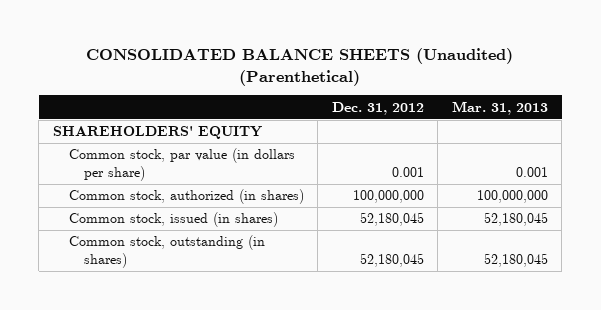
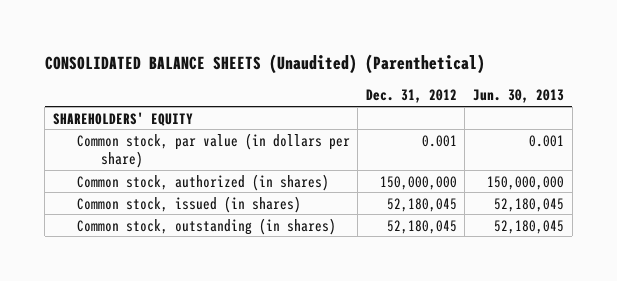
[451,100,548,115] Mar. 31, 2013 -> none
none -> [472,89,564,104] Jun. 30, 2013
[352,190,424,204] 100,000,000 -> [379,175,457,190] 150,000,000

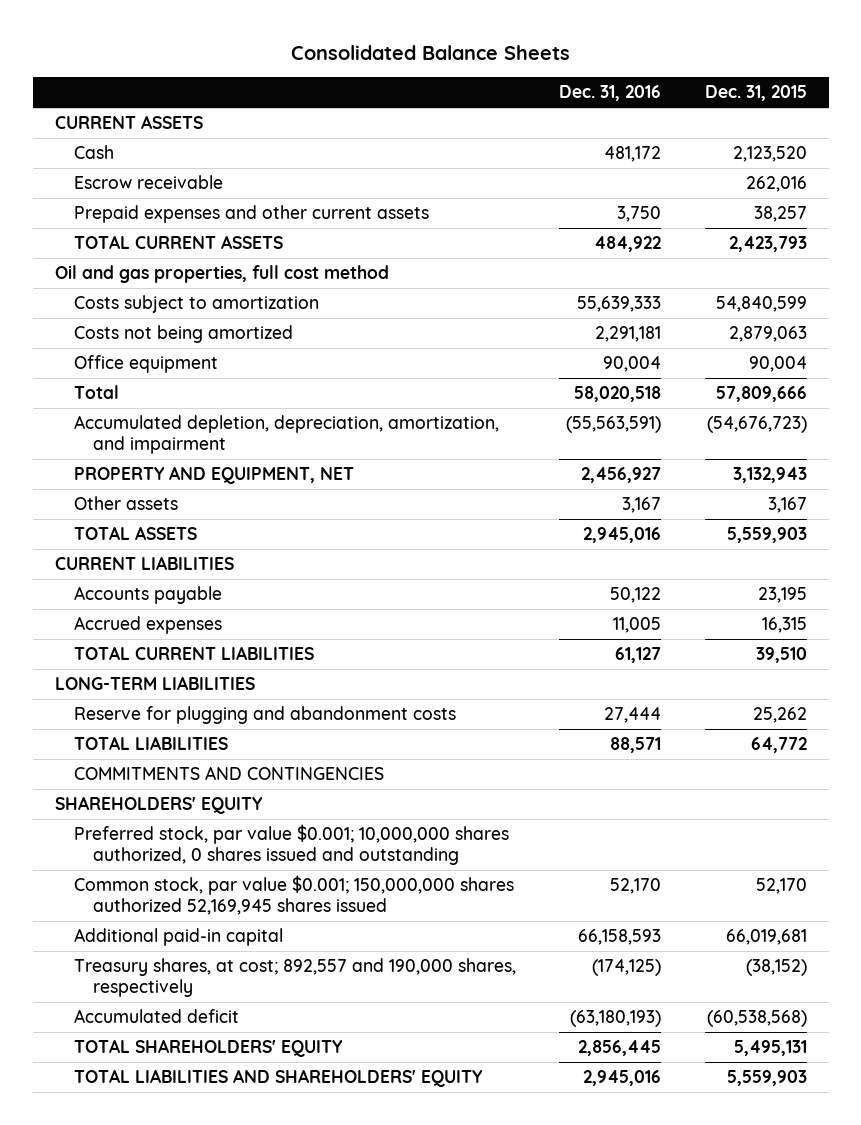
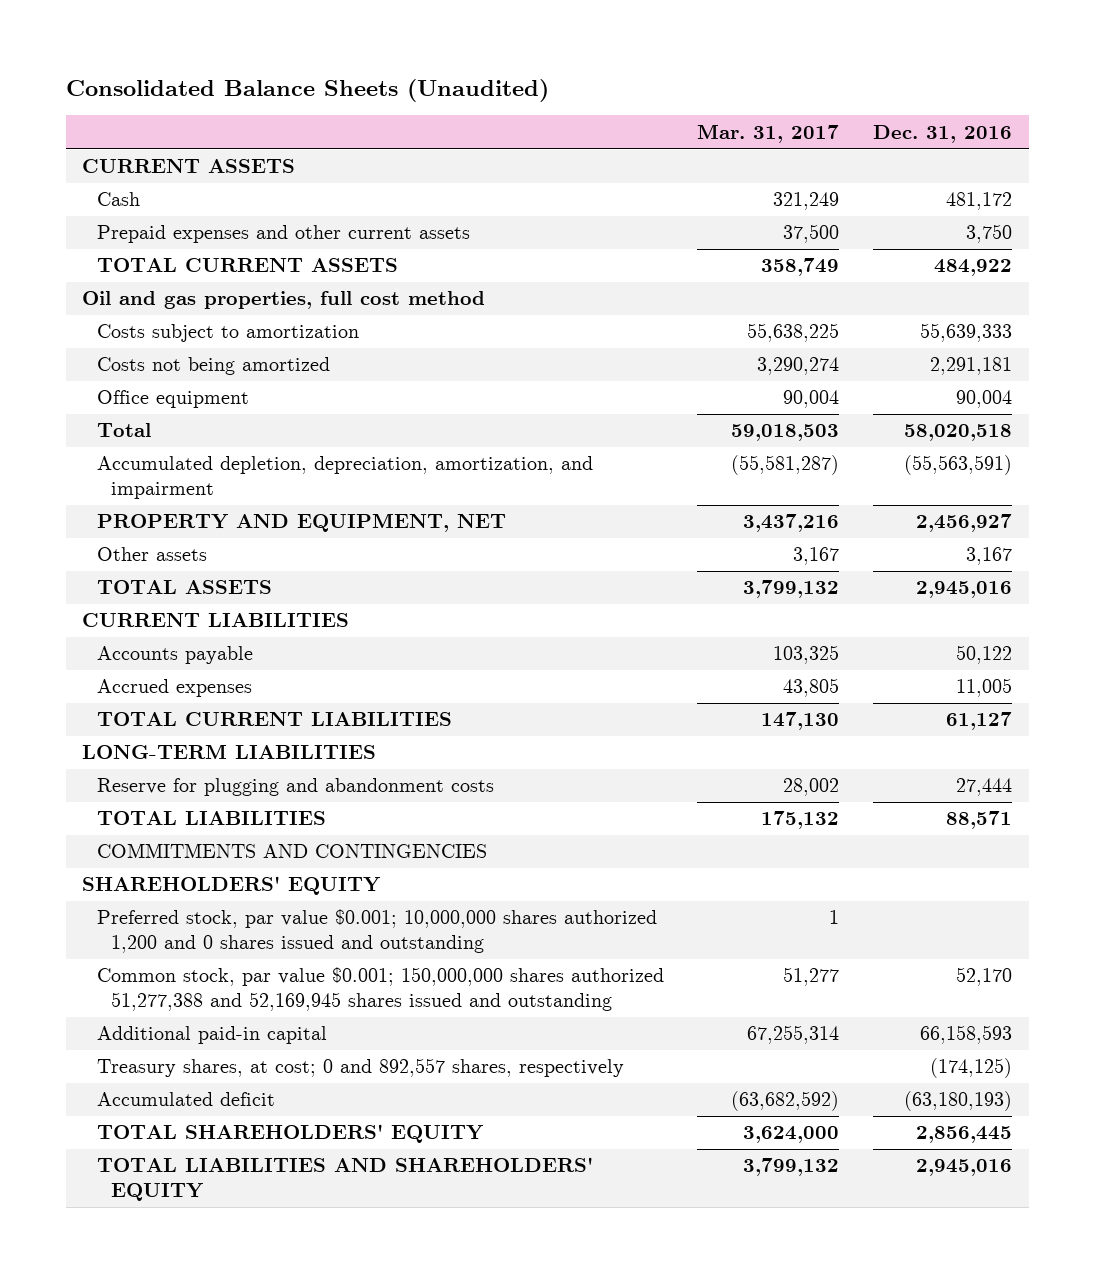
[290,44,570,60] Consolidated Balance Sheets -> [65,78,549,102] Consolidated Balance Sheets (Unaudited)
[704,85,807,102] Dec. 31, 2015 -> none
none -> [697,123,840,143] Mar. 31, 2017
[73,175,223,190] Escrow receivable -> none
[73,824,509,865] Preferred stock, par value $0.001; 10,000,000 shares authorized, 0 shares issued and outstanding -> [96,909,657,953] Preferred stock, par value $0.001; 10,000,000 shares authorized 1,200 and 0 shares issued and outstanding
[73,875,514,915] Common stock, par value $0.001; 150,000,000 shares authorized 52,169,945 shares issued -> [96,967,664,1011] Common stock, par value $0.001; 150,000,000 shares authorized 51,277,388 and 52,169,945 shares issued and outstanding
[73,958,516,997] Treasury shares, at cost; 892,557 and 190,000 shares, respectively -> [96,1058,624,1078] Treasury shares, at cost; 0 and 892,557 shares, respectively

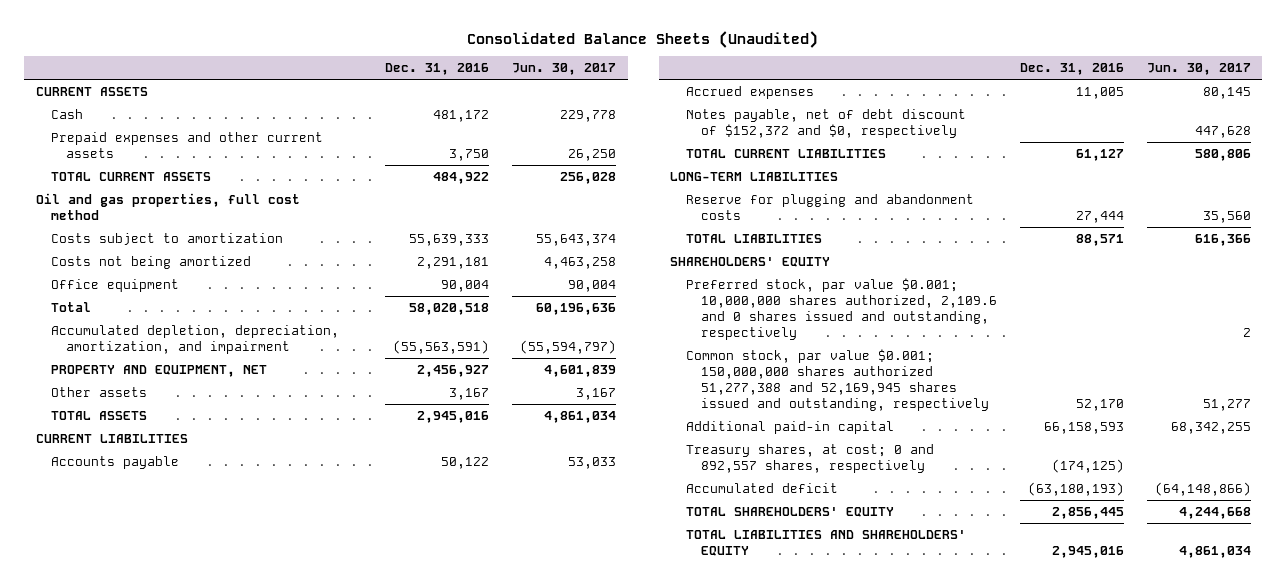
[697,123,840,143] Mar. 31, 2017 -> none
none -> [512,63,617,76] Jun. 30, 2017
none -> [685,108,966,138] Notes payable, net of debt discount of $152,372 and $0, respectively
[96,843,487,859] COMMITMENTS AND CONTINGENCIES -> none
[96,909,657,953] Preferred stock, par value $0.001; 10,000,000 shares authorized 1,200 and 0 shares issued and outstanding -> [685,277,997,341] Preferred stock, par value $0.001; 10,000,000 shares authorized, 2,109.6 and 0 shares issued and outstanding, respectively
[96,967,664,1011] Common stock, par value $0.001; 150,000,000 shares authorized 51,277,388 and 52,169,945 shares issued and outstanding -> [685,348,989,412] Common stock, par value $0.001; 150,000,000 shares authorized 51,277,388 and 52,169,945 shares issued and outstanding, respectively

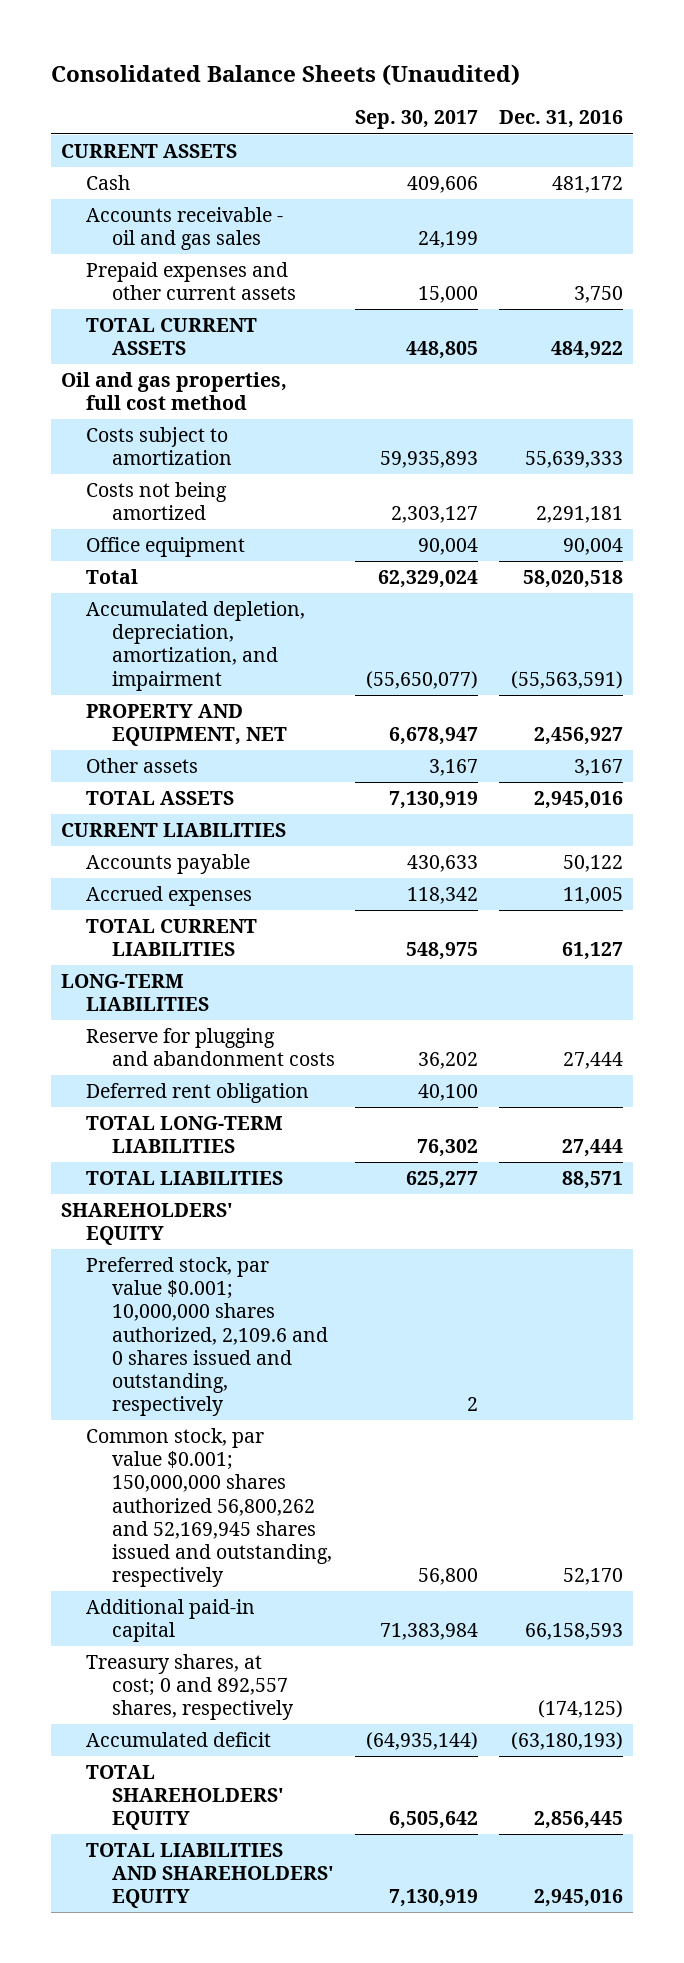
[512,63,617,76] Jun. 30, 2017 -> none
none -> [355,110,479,130] Sep. 30, 2017
none -> [86,207,284,251] Accounts receivable - oil and gas sales
[685,108,966,138] Notes payable, net of debt discount of $152,372 and $0, respectively -> none
none -> [86,1083,310,1104] Deferred rent obligation
none -> [86,1116,284,1154] TOTAL LONG-TERM LIABILITIES
[685,348,989,412] Common stock, par value $0.001; 150,000,000 shares authorized 51,277,388 and 52,169,945 shares issued and outstanding, respectively -> [86,1428,332,1587] Common stock, par value $0.001; 150,000,000 shares authorized 56,800,262 and 52,169,945 shares issued and outstanding, respectively

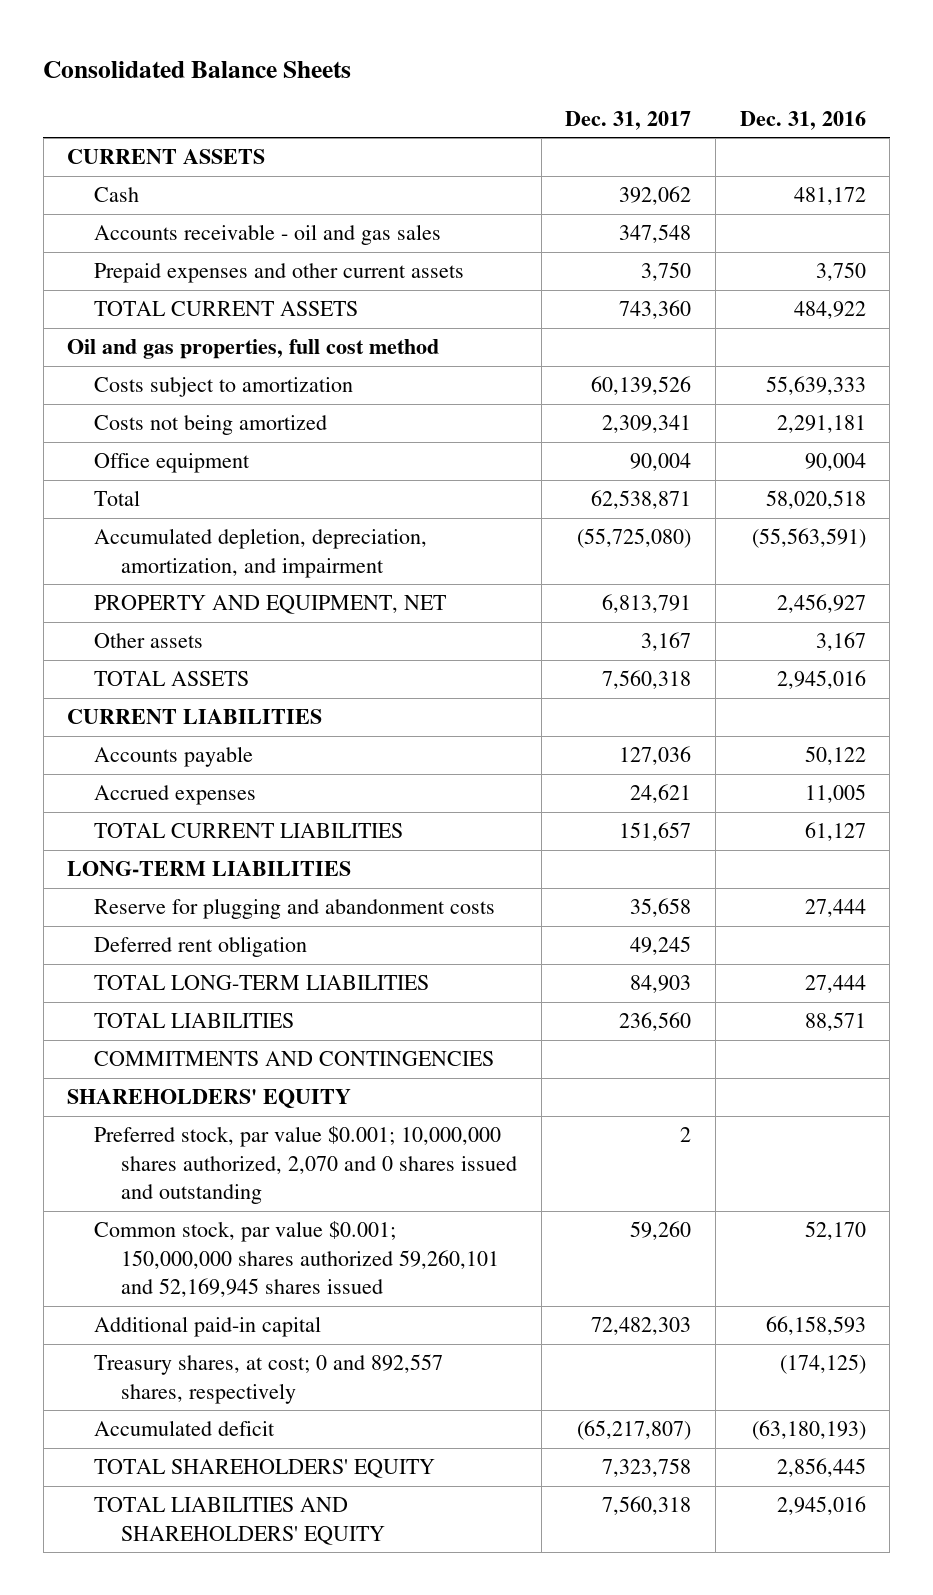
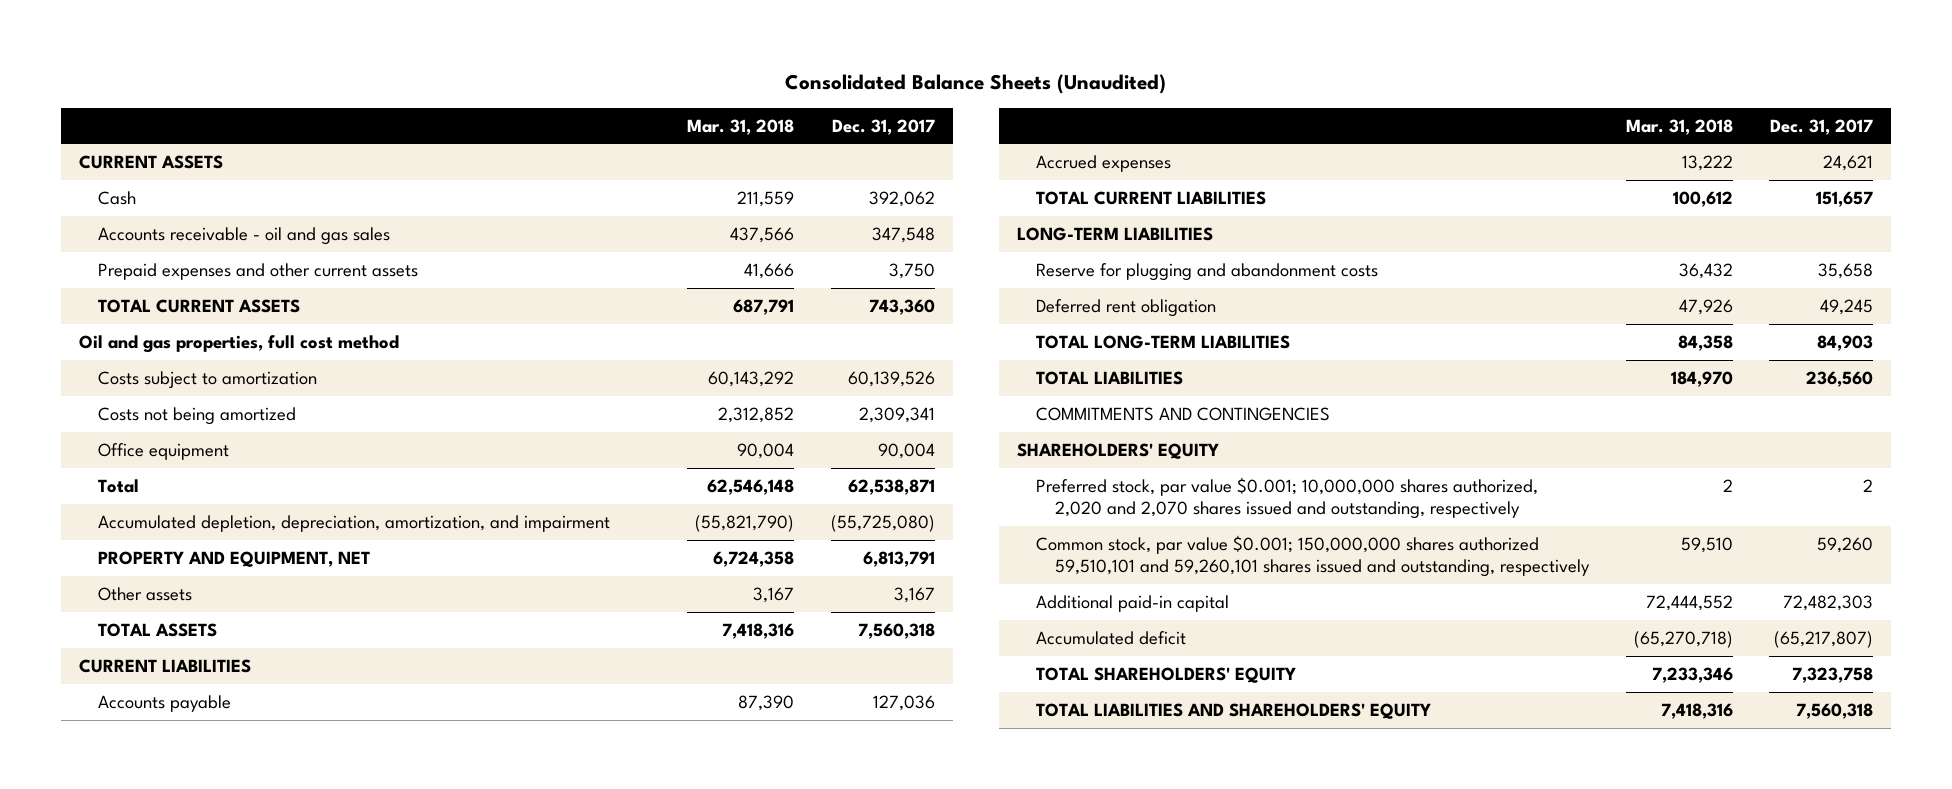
[43,60,352,78] Consolidated Balance Sheets -> [785,74,1167,95] Consolidated Balance Sheets (Unaudited)
[739,110,866,130] Dec. 31, 2016 -> none
none -> [687,118,795,135] Mar. 31, 2018
[94,1126,518,1205] Preferred stock, par value $0.001; 10,000,000 shares authorized, 2,070 and 0 shares issued and outstanding -> [1036,477,1539,520] Preferred stock, par value $0.001; 10,000,000 shares authorized, 2,020 and 2,070 shares issued and outstanding, respectively
[94,1221,500,1298] Common stock, par value $0.001; 150,000,000 shares authorized 59,260,101 and 52,169,945 shares issued -> [1036,535,1591,578] Common stock, par value $0.001; 150,000,000 shares authorized 59,510,101 and 59,260,101 shares issued and outstanding, respectively
[94,1354,444,1404] Treasury shares, at cost; 0 and 892,557 shares, respectively -> none

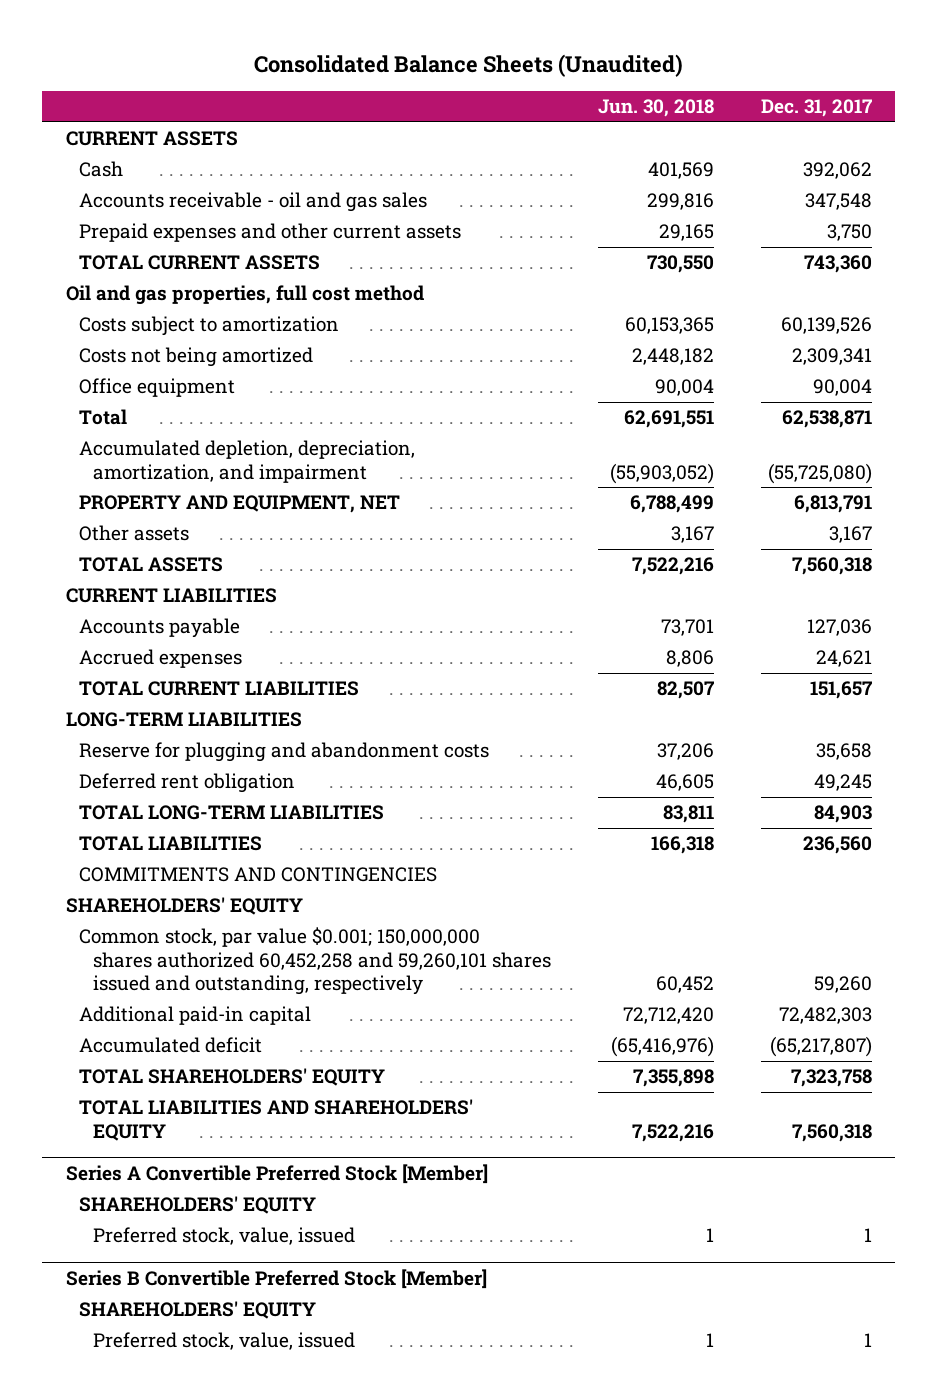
[687,118,795,135] Mar. 31, 2018 -> none
none -> [597,99,714,118] Jun. 30, 2018
[1036,477,1539,520] Preferred stock, par value $0.001; 10,000,000 shares authorized, 2,020 and 2,070 shares issued and outstanding, respectively -> none
[1036,535,1591,578] Common stock, par value $0.001; 150,000,000 shares authorized 59,510,101 and 59,260,101 shares issued and outstanding, respectively -> [79,927,552,995] Common stock, par value $0.001; 150,000,000 shares authorized 60,452,258 and 59,260,101 shares issued and outstanding, respectively
none -> [65,1163,488,1184] Series A Convertible Preferred Stock [Member]
none -> [79,1196,317,1215] SHAREHOLDERS' EQUITY
none -> [93,1227,356,1246] Preferred stock, value, issued
none -> [65,1268,487,1289] Series B Convertible Preferred Stock [Member]
none -> [79,1301,317,1320] SHAREHOLDERS' EQUITY
none -> [93,1332,356,1351] Preferred stock, value, issued

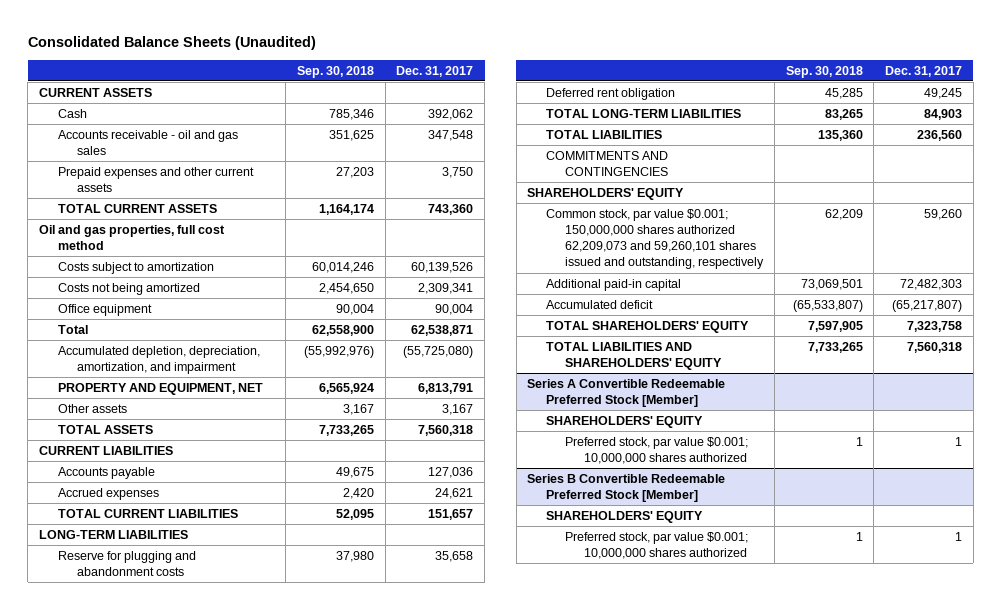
[597,99,714,118] Jun. 30, 2018 -> none
none -> [297,65,375,78] Sep. 30, 2018
[79,927,552,995] Common stock, par value $0.001; 150,000,000 shares authorized 60,452,258 and 59,260,101 shares issued and outstanding, respectively -> [546,208,765,270] Common stock, par value $0.001; 150,000,000 shares authorized 62,209,073 and 59,260,101 shares issued and outstanding, respectively
[65,1163,488,1184] Series A Convertible Preferred Stock [Member] -> [527,378,726,408] Series A Convertible Redeemable Preferred Stock [Member]
[93,1227,356,1246] Preferred stock, value, issued -> [565,436,749,465] Preferred stock, par value $0.001; 10,000,000 shares authorized
[65,1268,487,1289] Series B Convertible Preferred Stock [Member] -> [527,473,726,503] Series B Convertible Redeemable Preferred Stock [Member]
[93,1332,356,1351] Preferred stock, value, issued -> [565,531,749,560] Preferred stock, par value $0.001; 10,000,000 shares authorized

